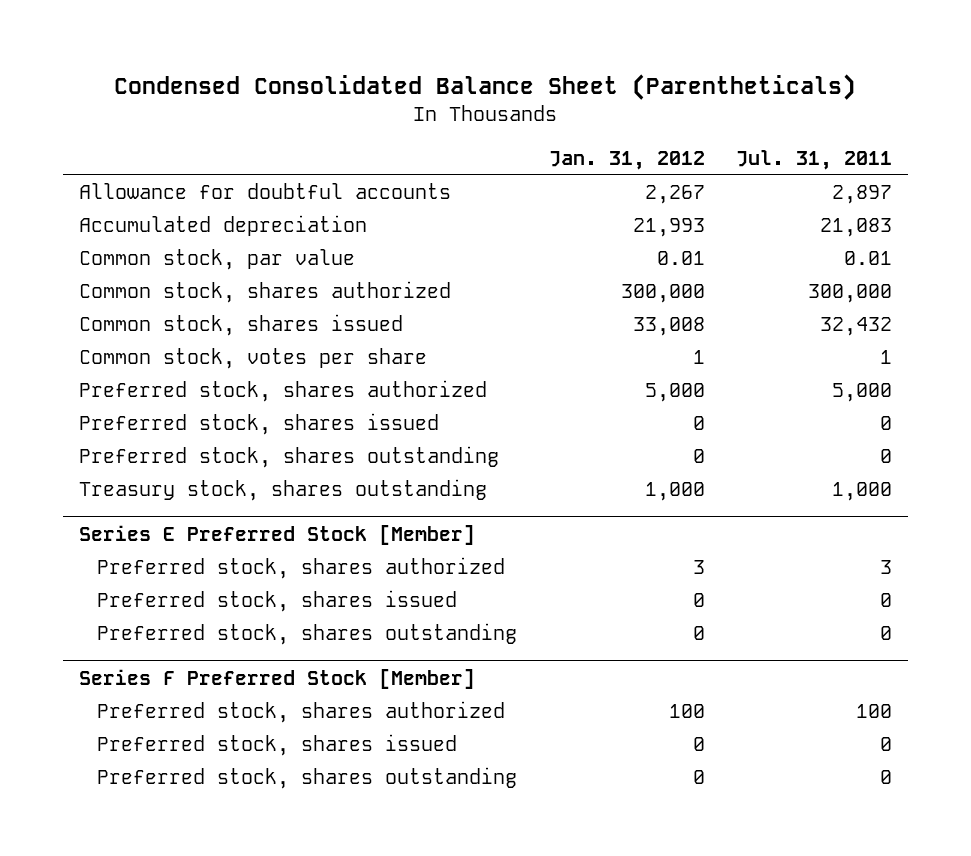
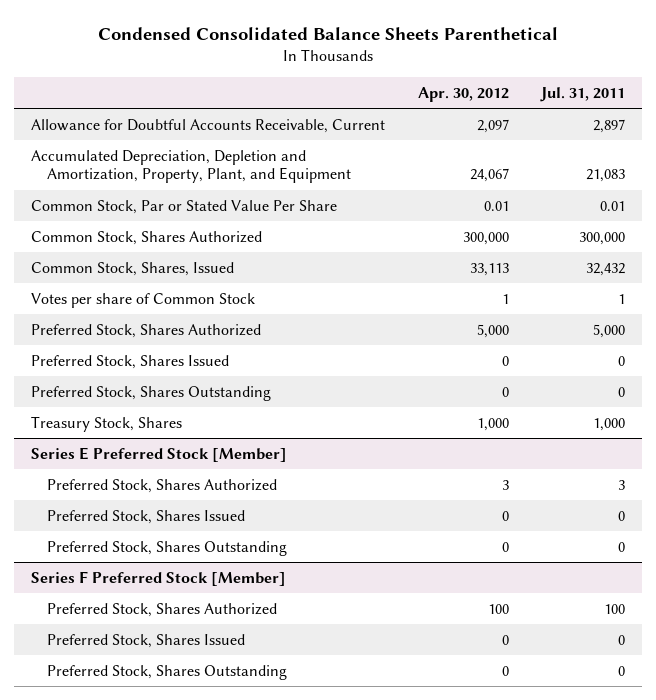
[114,74,857,101] Condensed Consolidated Balance Sheet (Parentheticals) -> [98,26,559,40] Condensed Consolidated Balance Sheets Parenthetical
[548,150,705,170] Jan. 31, 2012 -> none
none -> [417,87,509,103] Apr. 30, 2012
[78,182,451,199] Allowance for doubtful accounts -> [30,118,385,133] Allowance for Doubtful Accounts Receivable, Current
[78,214,367,236] Accumulated depreciation -> [30,149,351,184] Accumulated Depreciation, Depletion and Amortization, Property, Plant, and Equipment
[78,248,355,270] Common stock, par value -> [30,199,337,214] Common Stock, Par or Stated Value Per Share
[78,280,451,303] Common stock, shares authorized -> [30,230,262,245] Common Stock, Shares Authorized
[78,313,403,336] Common stock, shares issued -> [30,261,234,276] Common Stock, Shares, Issued
[78,347,427,369] Common stock, votes per share -> [30,292,255,308] Votes per share of Common Stock
[78,379,487,402] Preferred stock, shares authorized -> [30,323,261,338] Preferred Stock, Shares Authorized
[78,412,439,435] Preferred stock, shares issued -> [30,354,229,369] Preferred Stock, Shares Issued
[78,445,499,468] Preferred stock, shares outstanding -> [30,385,271,401] Preferred Stock, Shares Outstanding
[78,478,487,501] Treasury stock, shares outstanding -> [30,415,182,432] Treasury Stock, Shares
[97,556,506,579] Preferred stock, shares authorized -> [46,478,277,493] Preferred Stock, Shares Authorized
[97,589,458,612] Preferred stock, shares issued -> [46,509,245,524] Preferred Stock, Shares Issued
[97,622,518,645] Preferred stock, shares outstanding -> [46,540,287,556] Preferred Stock, Shares Outstanding
[97,700,506,723] Preferred stock, shares authorized -> [46,602,277,617] Preferred Stock, Shares Authorized
[97,733,458,756] Preferred stock, shares issued -> [46,633,245,648] Preferred Stock, Shares Issued
[97,766,518,789] Preferred stock, shares outstanding -> [46,664,287,680] Preferred Stock, Shares Outstanding

